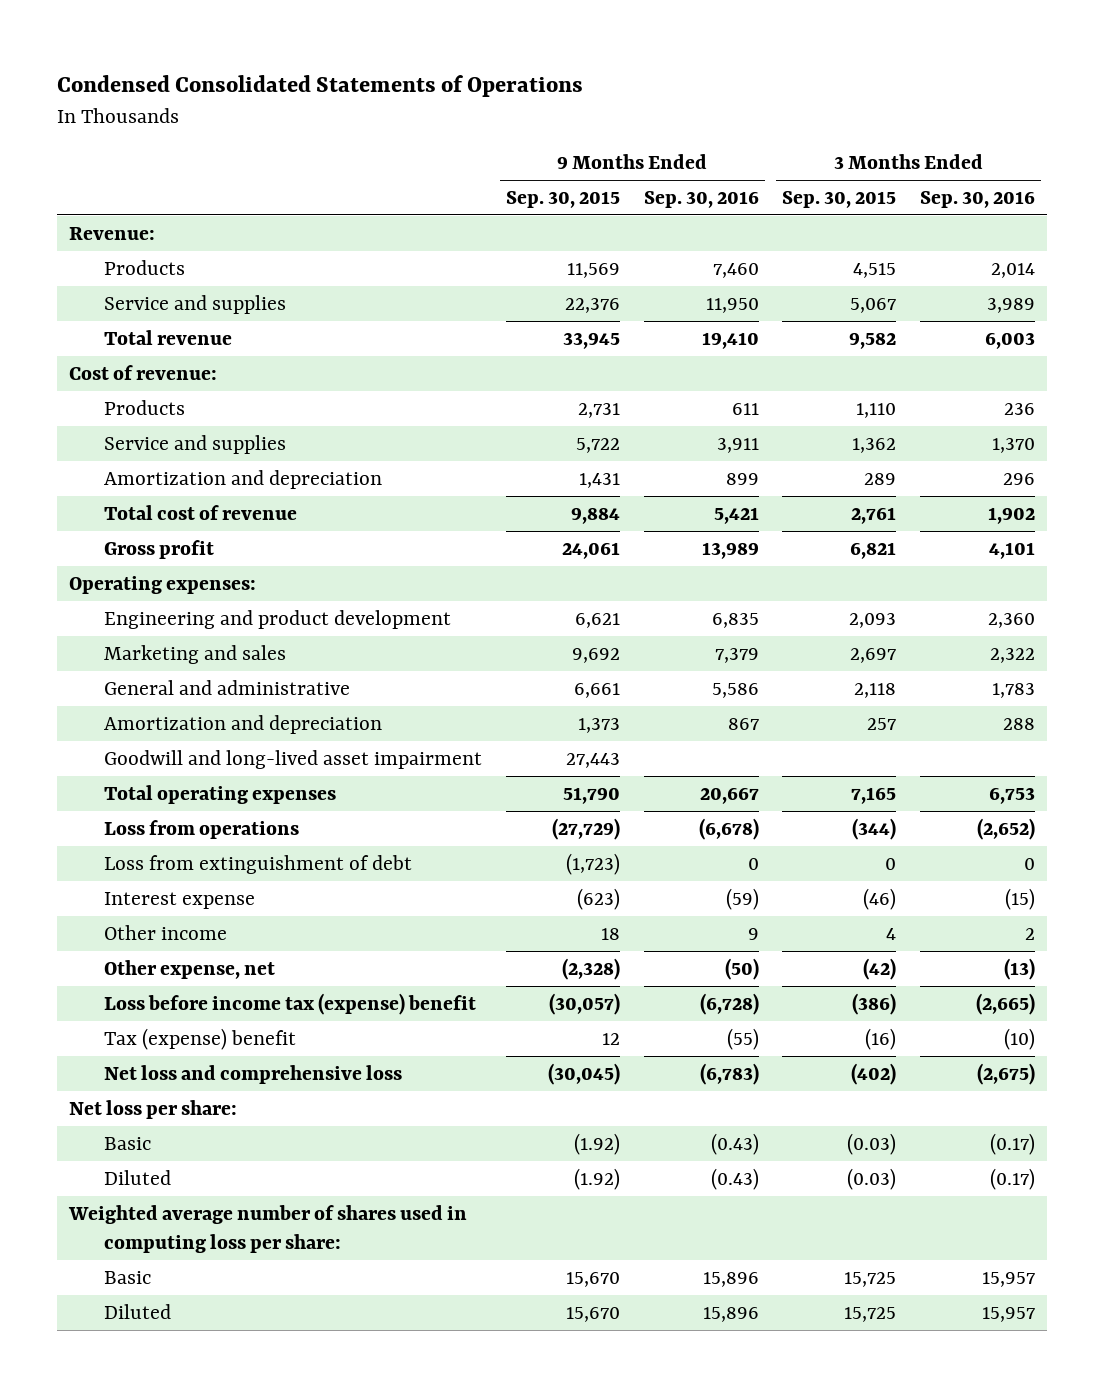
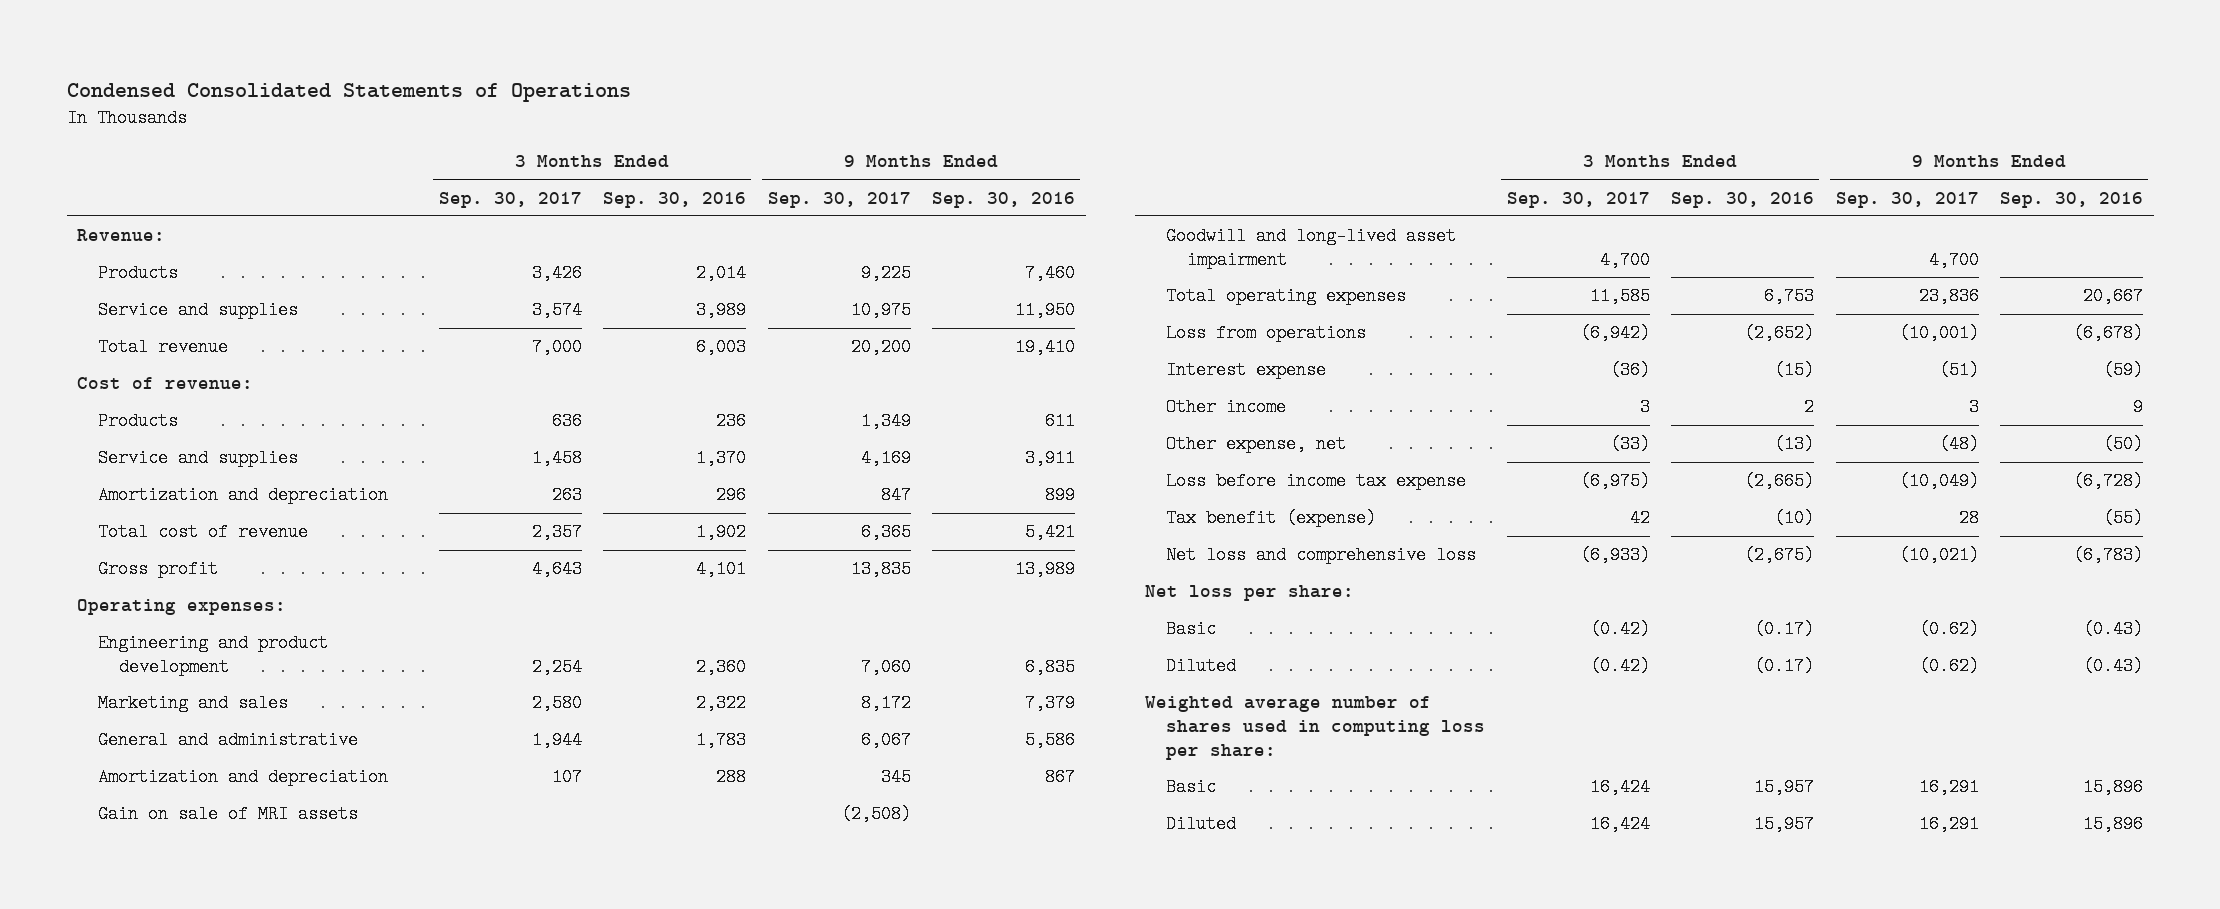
[505,190,620,208] Sep. 30, 2015 -> none
[782,190,897,208] Sep. 30, 2015 -> none
none -> [438,191,582,208] Sep. 30, 2017
none -> [767,191,911,208] Sep. 30, 2017
none -> [98,805,359,824] Gain on sale of MRI assets
[104,854,413,874] Loss from extinguishment of debt -> none
[104,992,477,1015] Loss before income tax (expense) benefit -> [1166,472,1467,491] Loss before income tax expense
[104,1027,297,1050] Tax (expense) benefit -> [1166,509,1377,528] Tax benefit (expense)

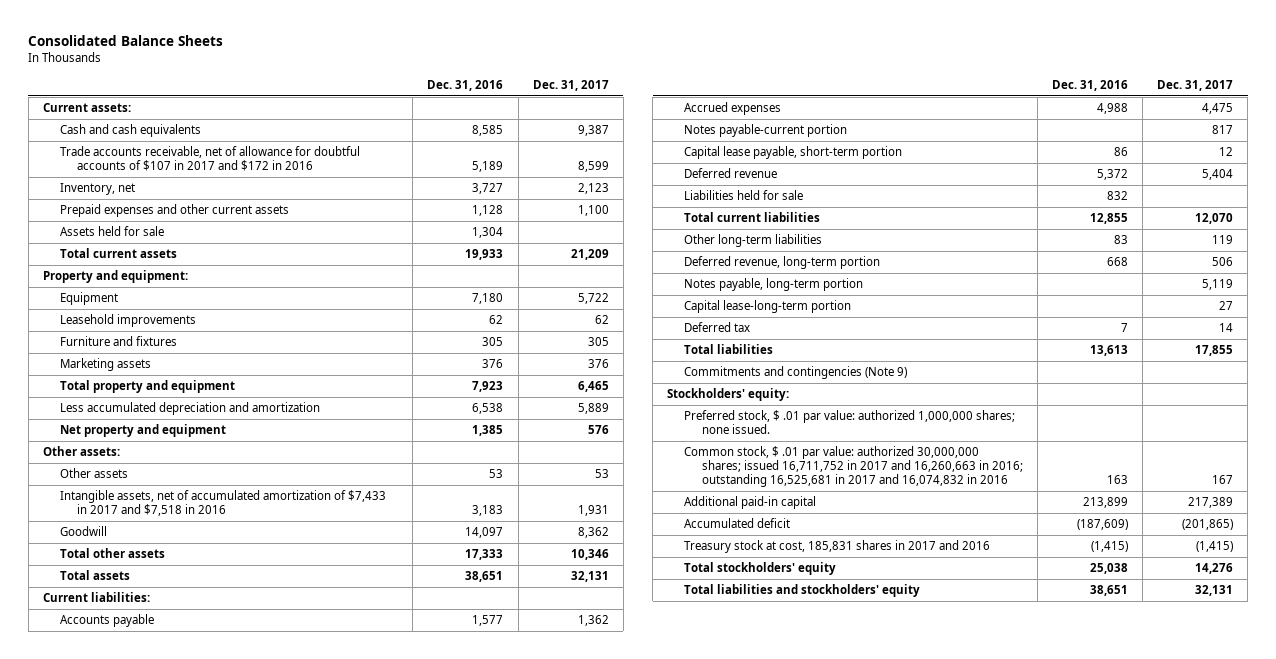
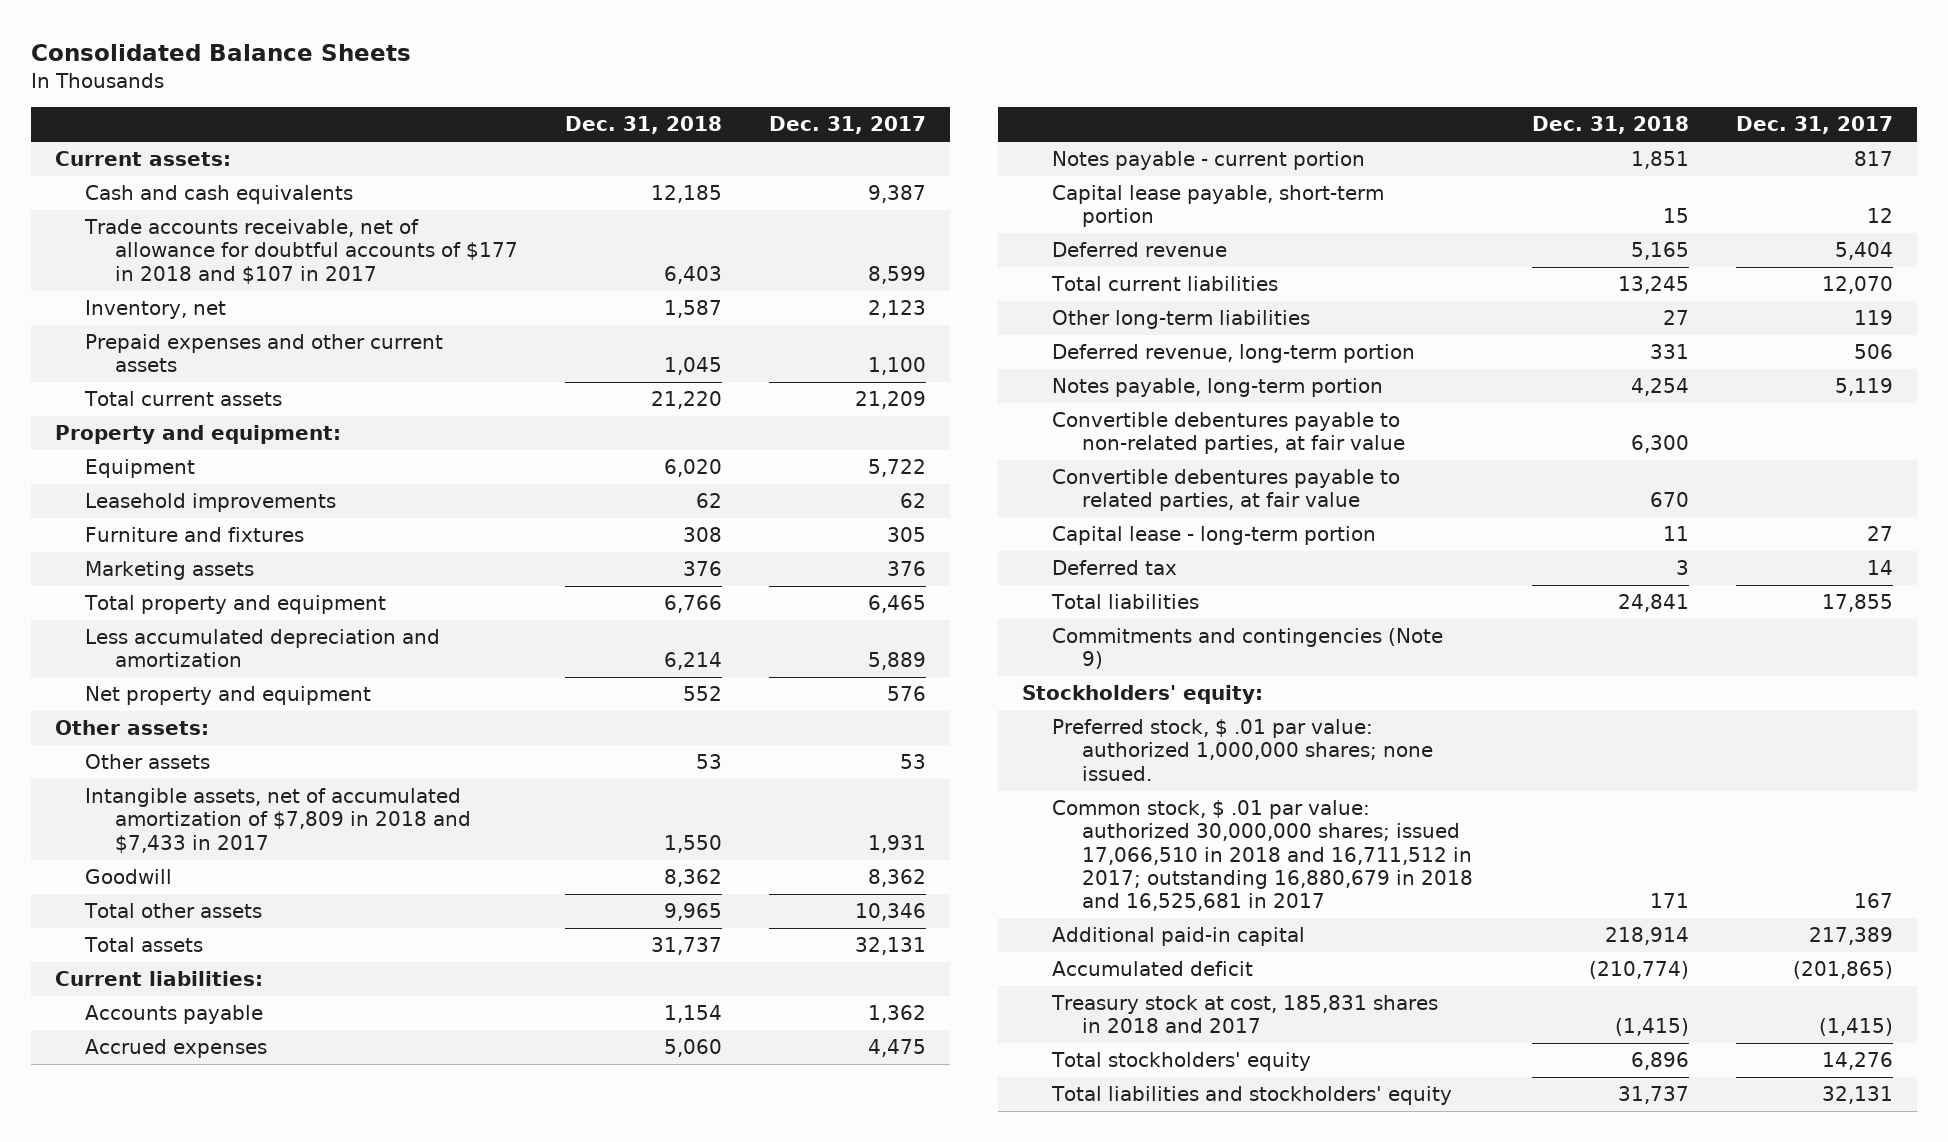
[427,79,504,91] Dec. 31, 2016 -> none
none -> [565,116,723,135] Dec. 31, 2018
[60,146,361,172] Trade accounts receivable, net of allowance for doubtful accounts of $107 in 2017 and $172 in 2016 -> [83,219,519,284] Trade accounts receivable, net of allowance for doubtful accounts of $177 in 2018 and $107 in 2017
[60,226,165,237] Assets held for sale -> none
[60,490,387,517] Intangible assets, net of accumulated amortization of $7,433 in 2017 and $7,518 in 2016 -> [84,788,472,853] Intangible assets, net of accumulated amortization of $7,809 in 2018 and $7,433 in 2017
[684,124,848,138] Notes payable-current portion -> [1052,151,1366,171] Notes payable - current portion
[684,190,804,201] Liabilities held for sale -> none
none -> [1052,412,1406,455] Convertible debentures payable to non-related parties, at fair value
none -> [1052,469,1401,512] Convertible debentures payable to related parties, at fair value
[684,300,852,314] Capital lease-long-term portion -> [1052,526,1377,546] Capital lease - long-term portion
[684,446,1023,488] Common stock, $ .01 par value: authorized 30,000,000 shares; issued 16,711,752 in 2017 and 16,260,663 in 2016; outstanding 16,525,681 in 2017 and 16,074,832 in 2016 -> [1052,800,1474,912] Common stock, $ .01 par value: authorized 30,000,000 shares; issued 17,066,510 in 2018 and 16,711,512 in 2017; outstanding 16,880,679 in 2018 and 16,525,681 in 2017
[684,540,991,554] Treasury stock at cost, 185,831 shares in 2017 and 2016 -> [1051,995,1439,1034] Treasury stock at cost, 185,831 shares in 2018 and 2017

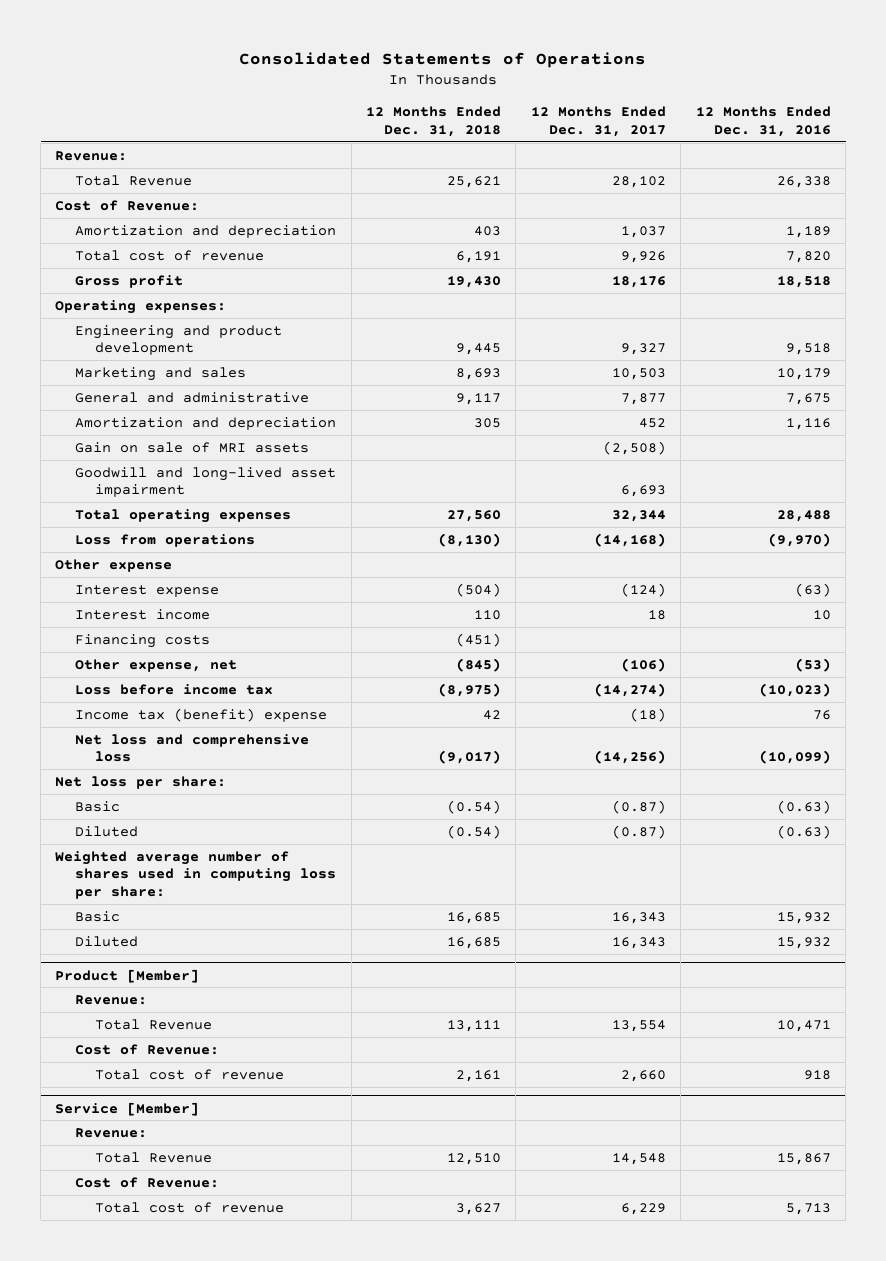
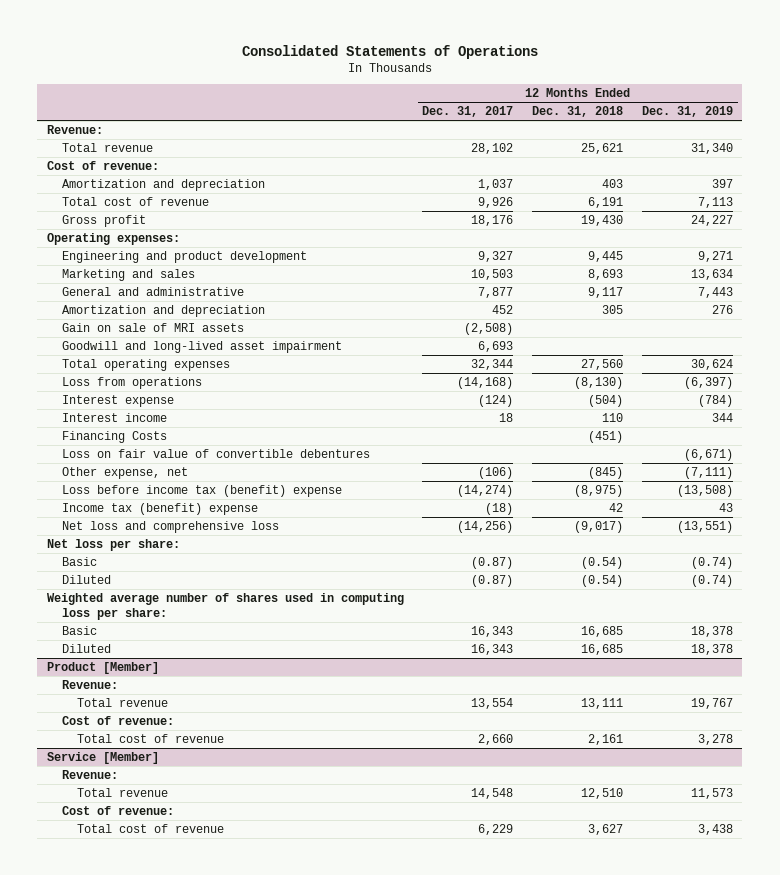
[695,106,831,137] 12 Months Ended Dec. 31, 2016 -> none
none -> [641,106,733,118] Dec. 31, 2019
[75,174,193,186] Total Revenue -> [61,143,153,153] Total revenue
[55,199,200,211] Cost of Revenue: -> [46,161,159,171] Cost of revenue:
[55,558,173,572] Other expense -> none
[75,633,211,648] Financing costs -> [61,431,167,444] Financing Costs
none -> [61,449,370,459] Loss on fair value of convertible debentures
[75,683,274,695] Loss before income tax -> [61,485,342,498] Loss before income tax (benefit) expense
[94,1018,212,1030] Total Revenue -> [76,698,168,708] Total revenue
[75,1043,220,1055] Cost of Revenue: -> [61,716,174,726] Cost of revenue:
[94,1151,212,1163] Total Revenue -> [76,788,168,798] Total revenue
[75,1176,220,1188] Cost of Revenue: -> [61,806,174,816] Cost of revenue:

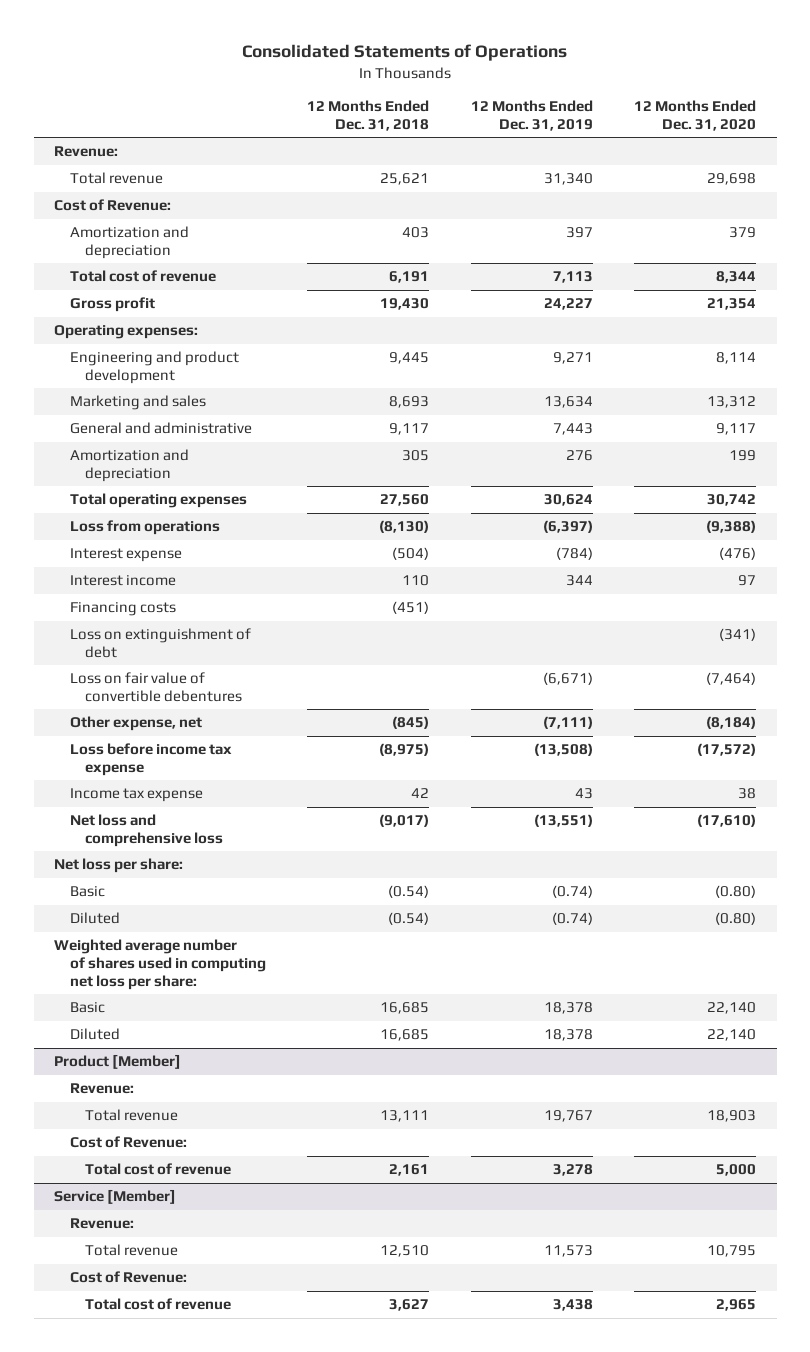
[422,106,514,118] Dec. 31, 2017 -> none
none -> [634,100,757,132] 12 Months Ended Dec. 31, 2020
[46,161,159,171] Cost of revenue: -> [54,199,172,212] Cost of Revenue:
[61,323,244,333] Gain on sale of MRI assets -> none
[61,341,342,354] Goodwill and long-lived asset impairment -> none
[61,431,167,444] Financing Costs -> [69,602,176,617] Financing costs
none -> [69,628,251,658] Loss on extinguishment of debt
[61,485,342,498] Loss before income tax (benefit) expense -> [69,743,232,776] Loss before income tax expense
[61,503,258,516] Income tax (benefit) expense -> [69,788,203,803] Income tax expense
[46,593,404,620] Weighted average number of shares used in computing loss per share: -> [54,939,266,990] Weighted average number of shares used in computing net loss per share:
[61,716,174,726] Cost of revenue: -> [69,1136,187,1149] Cost of Revenue:
[61,806,174,816] Cost of revenue: -> [69,1271,187,1284] Cost of Revenue:

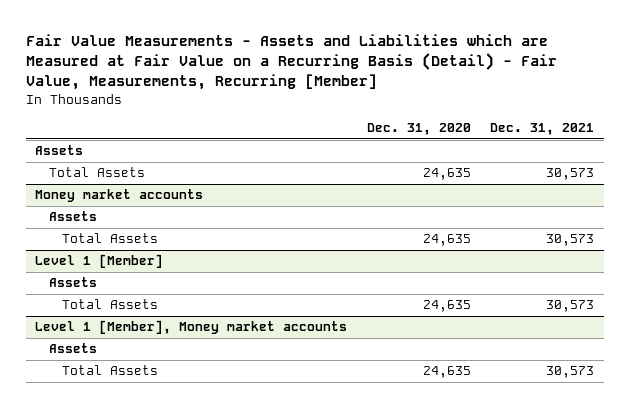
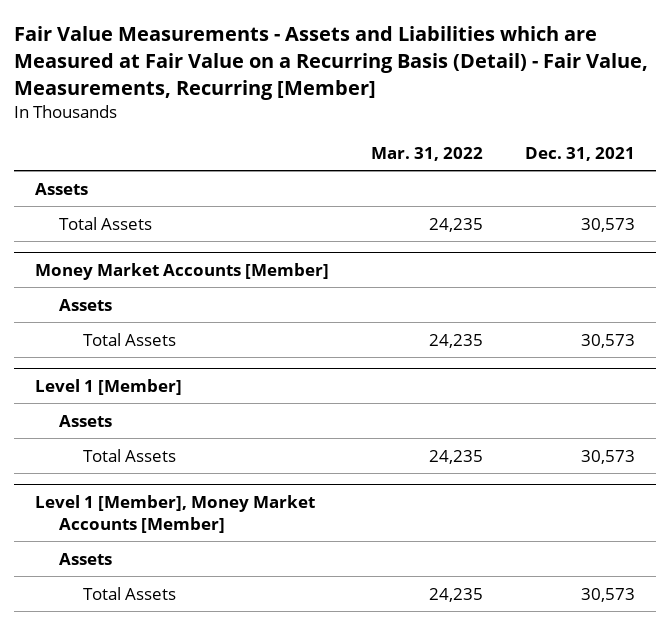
[366,123,471,136] Dec. 31, 2020 -> none
none -> [371,146,484,161] Mar. 31, 2022
[35,189,204,203] Money market accounts -> [35,262,330,280] Money Market Accounts [Member]
[35,320,348,335] Level 1 [Member], Money market accounts -> [35,494,316,533] Level 1 [Member], Money Market Accounts [Member]

